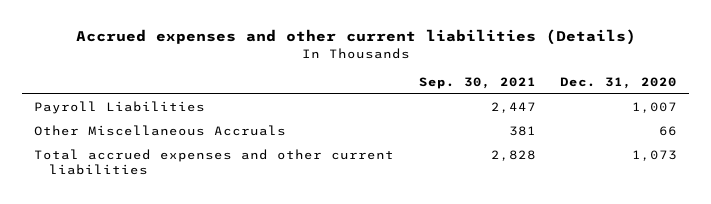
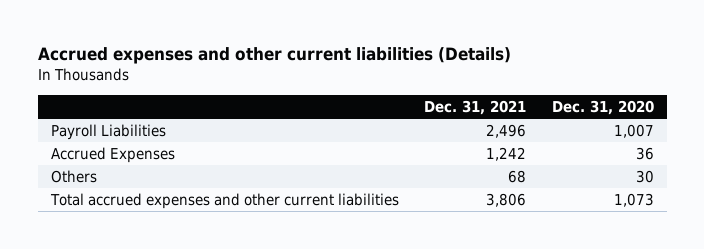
[418,77,536,90] Sep. 30, 2021 -> none
none -> [424,99,527,115] Dec. 31, 2021
none -> [50,146,175,163] Accrued Expenses
[34,125,287,137] Other Miscellaneous Accruals -> [50,169,97,183] Others
[658,126,677,137] 66 -> [635,169,654,183] 30

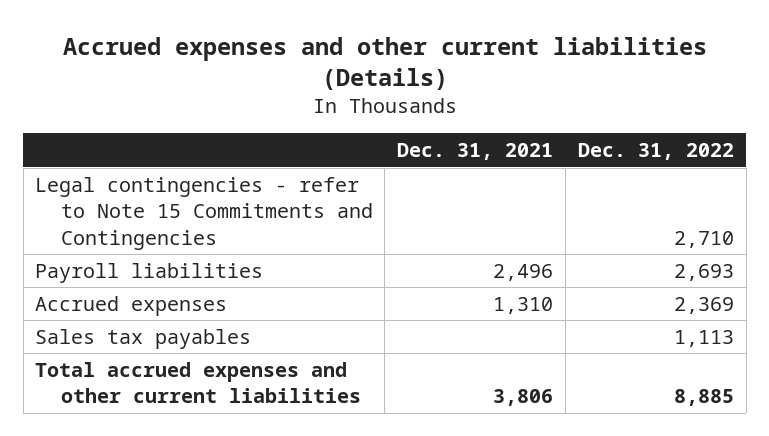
[551,99,654,115] Dec. 31, 2020 -> none
none -> [577,143,734,161] Dec. 31, 2022
[50,169,97,183] Others -> none
none -> [35,176,373,250] Legal contingencies - refer to Note 15 Commitments and Contingencies
[50,123,166,140] Payroll Liabilities -> [35,262,264,283] Payroll liabilities
[50,146,175,163] Accrued Expenses -> [35,295,228,316] Accrued expenses
[486,146,527,161] 1,242 -> [493,296,554,314] 1,310
none -> [35,328,252,349] Sales tax payables

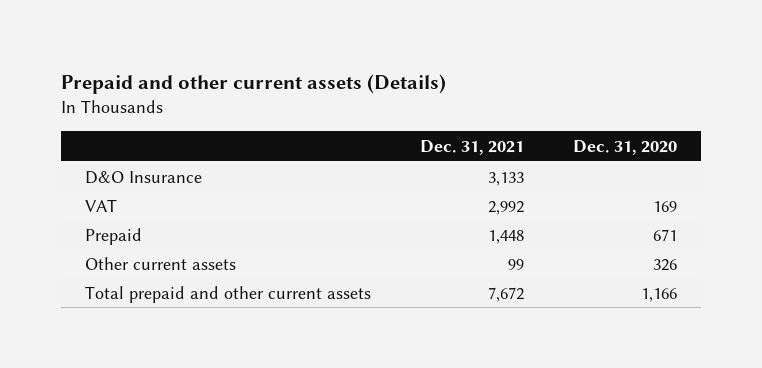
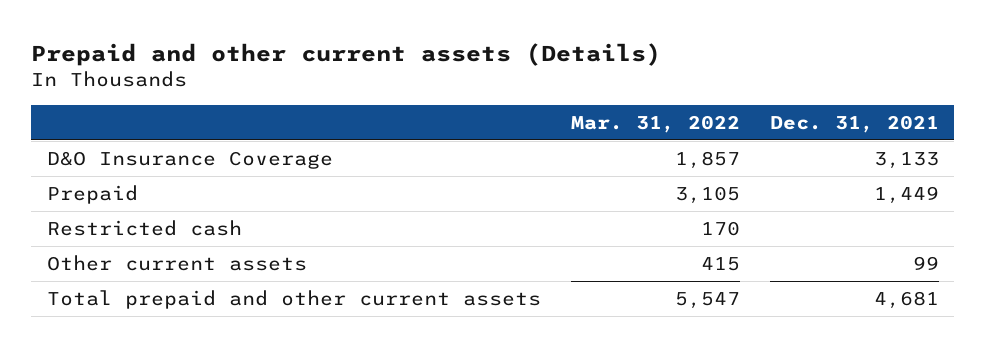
[572,139,677,155] Dec. 31, 2020 -> none
none -> [570,114,740,133] Mar. 31, 2022
[85,198,118,212] VAT -> none
[85,170,203,184] D&O Insurance -> [46,151,333,170] D&O Insurance Coverage
[488,229,525,244] 1,448 -> [873,186,939,205] 1,449
none -> [46,220,242,237] Restricted cash
[488,286,525,302] 7,672 -> [873,291,939,310] 4,681

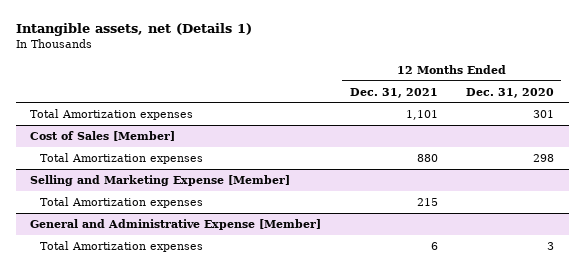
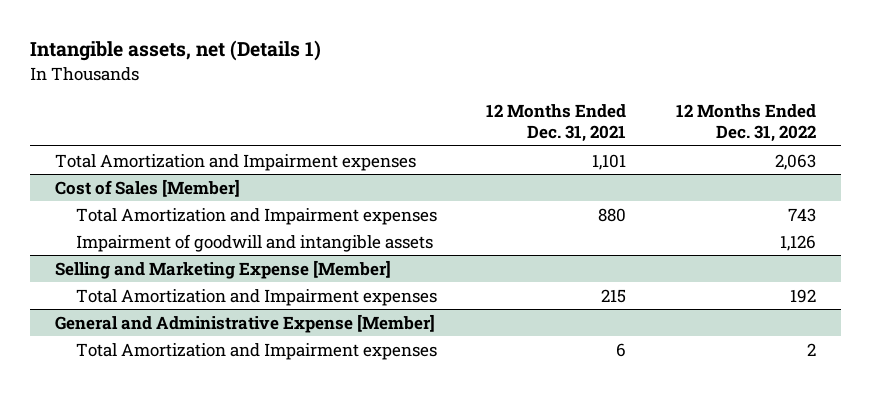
[466,87,555,98] Dec. 31, 2020 -> none
none -> [675,103,816,143] 12 Months Ended Dec. 31, 2022
[30,108,194,120] Total Amortization expenses -> [54,153,416,171] Total Amortization and Impairment expenses
[39,152,203,164] Total Amortization expenses -> [75,207,437,225] Total Amortization and Impairment expenses
none -> [75,233,433,252] Impairment of goodwill and intangible assets
[39,196,203,208] Total Amortization expenses -> [75,288,437,306] Total Amortization and Impairment expenses
[39,240,203,252] Total Amortization expenses -> [75,342,437,360] Total Amortization and Impairment expenses

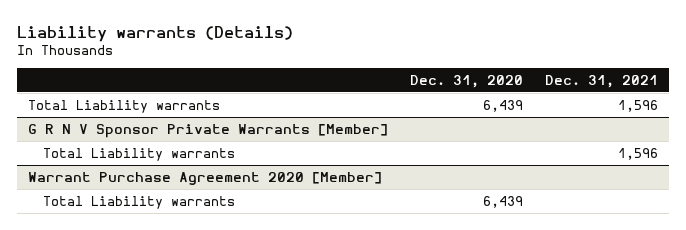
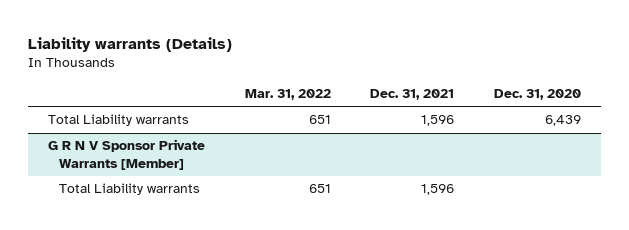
none -> [244,89,331,101] Mar. 31, 2022
[28,171,383,185] Warrant Purchase Agreement 2020 [Member] -> none
[43,195,236,209] Total Liability warrants -> none

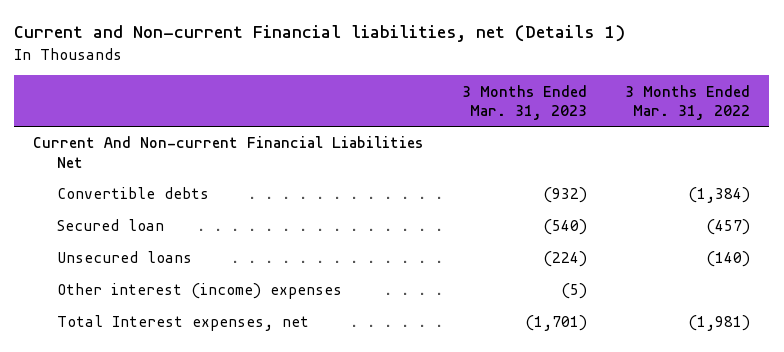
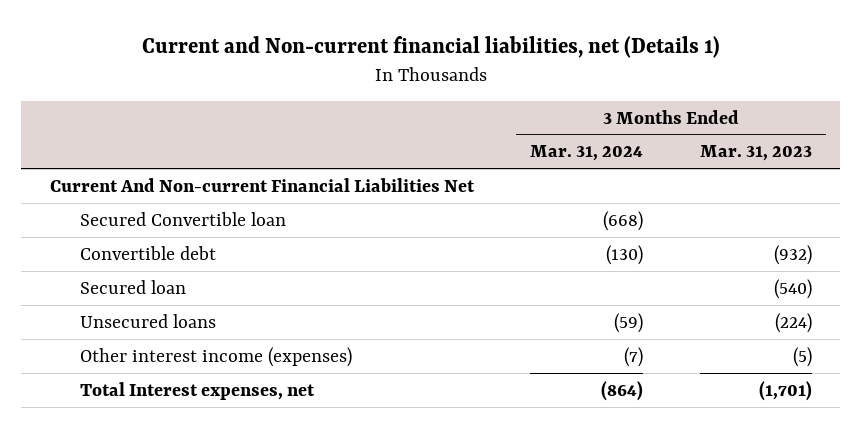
[14,25,626,43] Current and Non-current Financial liabilities, net (Details 1) -> [141,36,720,59] Current and Non-current financial liabilities, net (Details 1)
[625,84,751,121] 3 Months Ended Mar. 31, 2022 -> none
none -> [530,145,644,162] Mar. 31, 2024
none -> [79,211,286,226] Secured Convertible loan
[56,187,209,200] Convertible debts -> [79,245,216,260] Convertible debt
[56,283,342,300] Other interest (income) expenses -> [79,346,352,367] Other interest income (expenses)

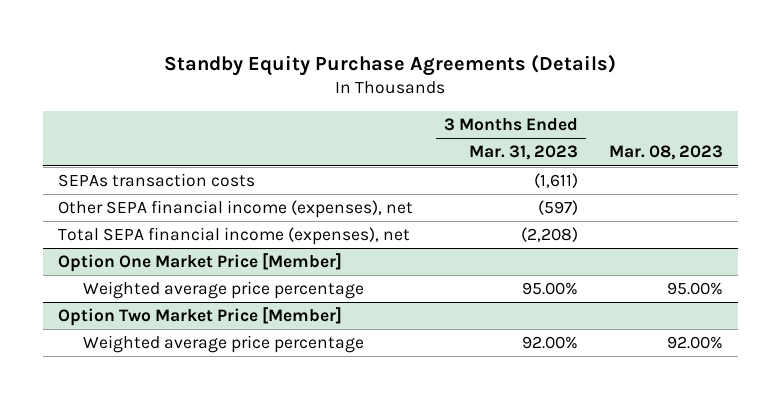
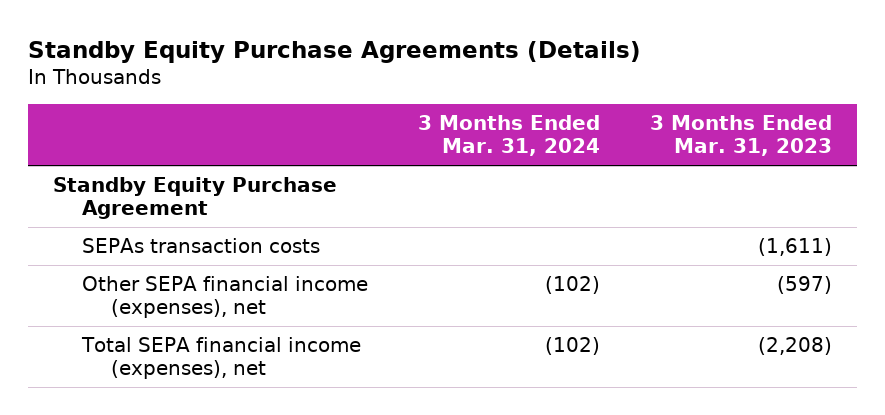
[608,145,723,161] Mar. 08, 2023 -> none
none -> [417,115,600,157] 3 Months Ended Mar. 31, 2024
none -> [52,177,337,220] Standby Equity Purchase Agreement
[58,253,343,273] Option One Market Price [Member] -> none
[82,281,364,300] Weighted average price percentage -> none
[58,307,343,327] Option Two Market Price [Member] -> none
[82,335,364,354] Weighted average price percentage -> none

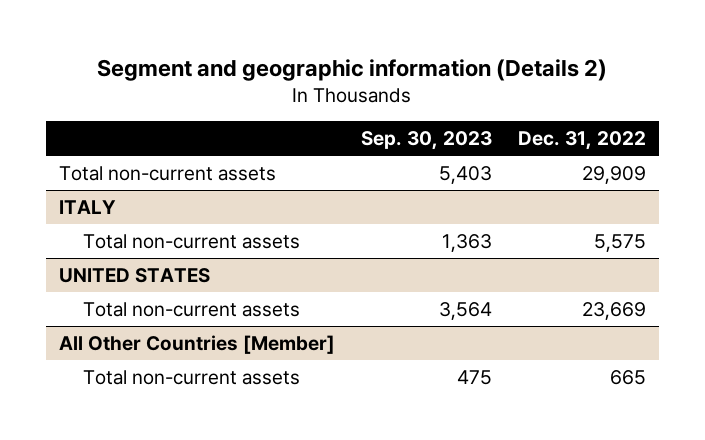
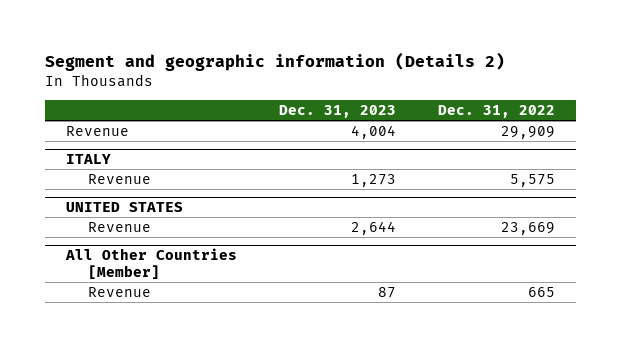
[360,131,492,151] Sep. 30, 2023 -> none
none -> [279,104,397,118] Dec. 31, 2023
[58,165,276,181] Total non-current assets -> [66,126,130,137] Revenue
[82,233,300,249] Total non-current assets -> [88,174,152,185] Revenue
[82,301,300,317] Total non-current assets -> [88,222,152,233] Revenue
[82,369,300,385] Total non-current assets -> [88,287,152,298] Revenue

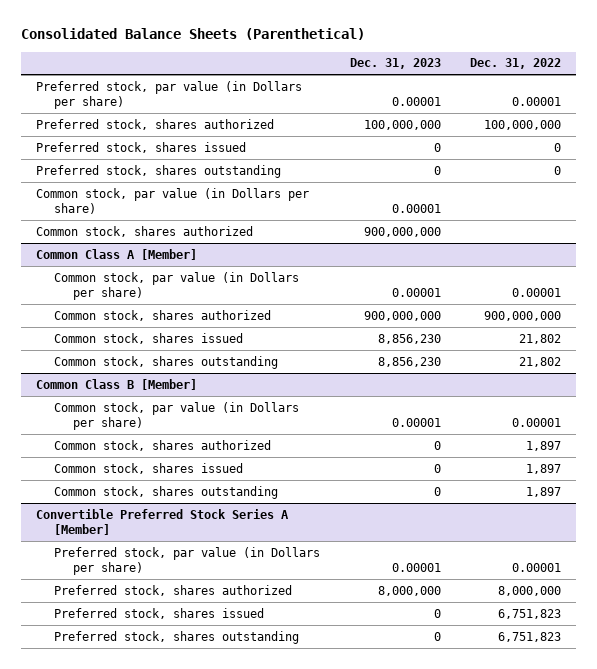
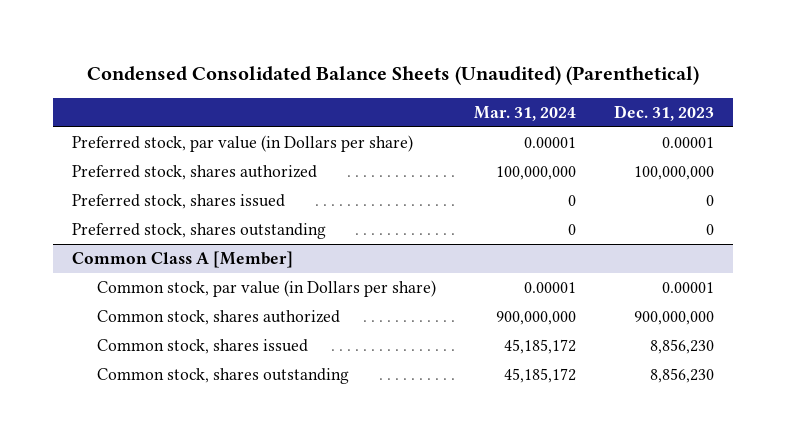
[20,28,365,41] Consolidated Balance Sheets (Parenthetical) -> [87,66,700,86] Condensed Consolidated Balance Sheets (Unaudited) (Parenthetical)
[470,58,562,70] Dec. 31, 2022 -> none
none -> [473,105,576,121] Mar. 31, 2024
[35,187,309,214] Common stock, par value (in Dollars per share) -> none
[35,225,253,237] Common stock, shares authorized -> none
[35,378,197,390] Common Class B [Member] -> none
[54,401,300,430] Common stock, par value (in Dollars per share) -> none
[54,439,272,451] Common stock, shares authorized -> none
[54,462,244,474] Common stock, shares issued -> none
[54,485,279,499] Common stock, shares outstanding -> none
[35,508,289,535] Convertible Preferred Stock Series A [Member] -> none
[54,546,321,575] Preferred stock, par value (in Dollars per share) -> none
[54,584,293,596] Preferred stock, shares authorized -> none
[54,607,265,619] Preferred stock, shares issued -> none
[54,630,300,644] Preferred stock, shares outstanding -> none

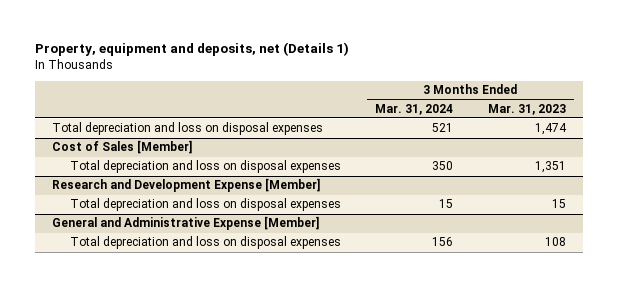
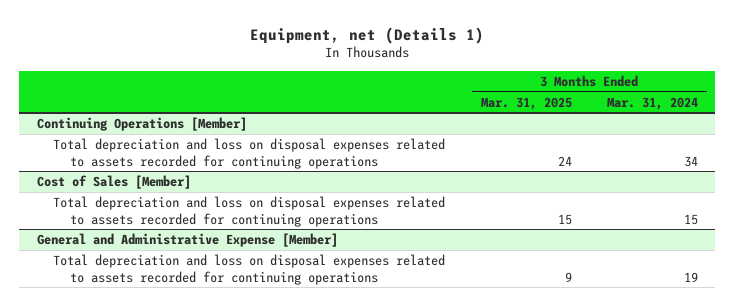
[34,41,349,56] Property, equipment and deposits, net (Details 1) -> [250,26,485,44] Equipment, net (Details 1)
[487,103,566,115] Mar. 31, 2023 -> none
none -> [480,96,572,110] Mar. 31, 2025
none -> [37,117,248,132] Continuing Operations [Member]
[51,122,323,136] Total depreciation and loss on disposal expenses -> [53,138,446,169] Total depreciation and loss on disposal expenses related to assets recorded for continuing operations
[432,123,454,133] 521 -> [683,155,698,167] 34
[51,178,320,193] Research and Development Expense [Member] -> none
[70,198,342,212] Total depreciation and loss on disposal expenses -> none
[70,160,342,174] Total depreciation and loss on disposal expenses -> [53,196,446,227] Total depreciation and loss on disposal expenses related to assets recorded for continuing operations
[432,161,454,171] 350 -> [683,213,698,225] 15
[70,236,342,250] Total depreciation and loss on disposal expenses -> [53,254,446,285] Total depreciation and loss on disposal expenses related to assets recorded for continuing operations
[432,237,454,247] 156 -> [683,271,698,282] 19

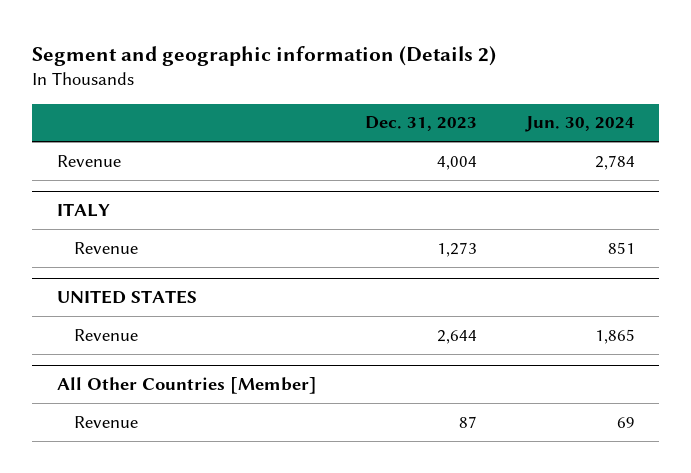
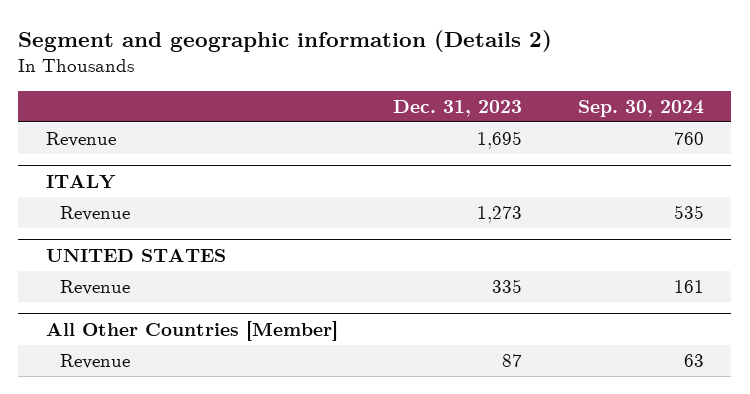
[524,116,635,133] Jun. 30, 2024 -> none
none -> [577,99,704,117] Sep. 30, 2024
[437,155,478,170] 4,004 -> [477,130,523,149] 1,695
[437,329,478,344] 2,644 -> [492,278,523,293] 335

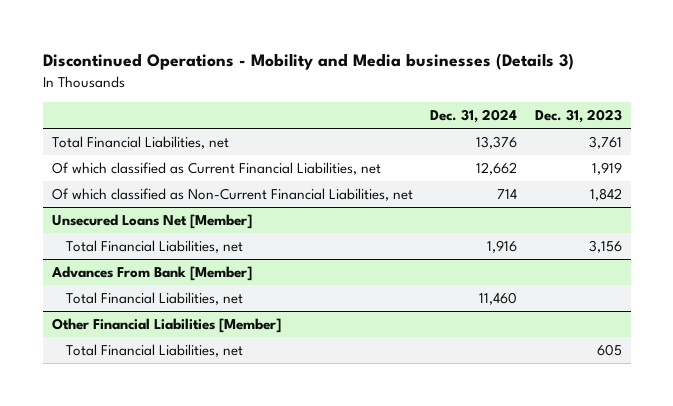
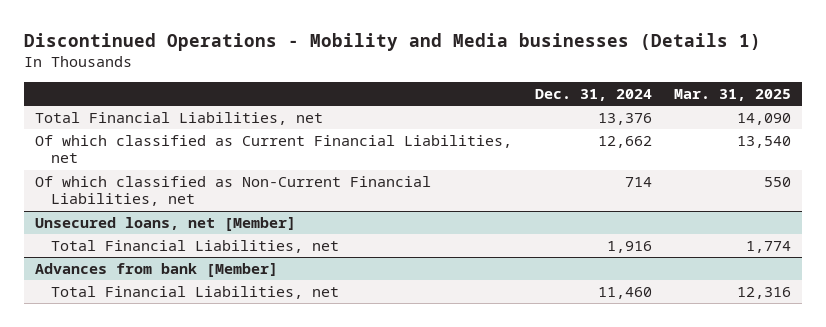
[42,53,574,71] Discontinued Operations - Mobility and Media businesses (Details 3) -> [23,33,761,52] Discontinued Operations - Mobility and Media businesses (Details 1)
[534,109,622,124] Dec. 31, 2023 -> none
none -> [674,89,792,102] Mar. 31, 2025
[51,214,252,230] Unsecured Loans Net [Member] -> [34,216,296,231] Unsecured loans, net [Member]
[50,266,252,282] Advances From Bank [Member] -> [34,262,278,277] Advances from bank [Member]
[51,318,281,334] Other Financial Liabilities [Member] -> none
[65,344,243,358] Total Financial Liabilities, net -> none

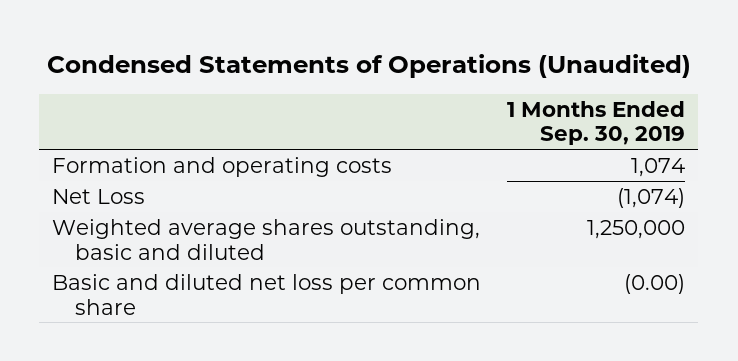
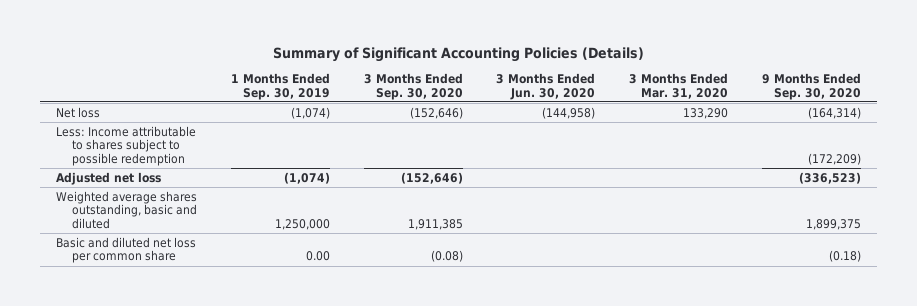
[46,53,691,78] Condensed Statements of Operations (Unaudited) -> [272,46,644,62] Summary of Significant Accounting Policies (Details)
none -> [363,73,463,100] 3 Months Ended Sep. 30, 2020
none -> [496,73,596,100] 3 Months Ended Jun. 30, 2020
none -> [629,73,729,99] 3 Months Ended Mar. 31, 2020
none -> [761,73,861,100] 9 Months Ended Sep. 30, 2020
[52,156,393,177] Formation and operating costs -> none
[52,188,146,204] Net Loss -> [56,106,101,118] Net loss
none -> [56,125,197,166] Less: Income attributable to shares subject to possible redemption
none -> [56,171,162,185] Adjusted net loss
[624,273,686,294] (0.00) -> [306,251,331,262] 0.00

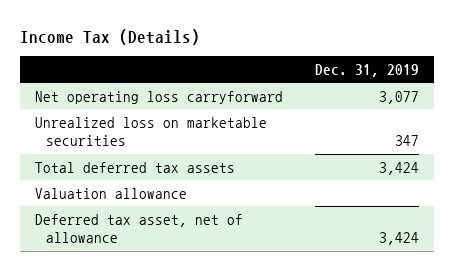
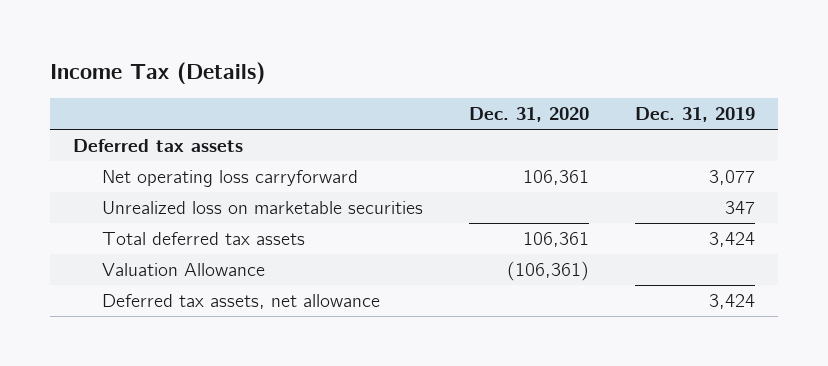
none -> [469,107,590,123] Dec. 31, 2020
none -> [73,138,244,152] Deferred tax assets
[35,187,188,199] Valuation allowance -> [102,262,266,276] Valuation Allowance
[35,213,244,243] Deferred tax asset, net of allowance -> [102,293,381,309] Deferred tax assets, net allowance

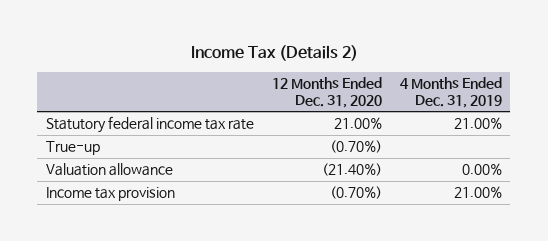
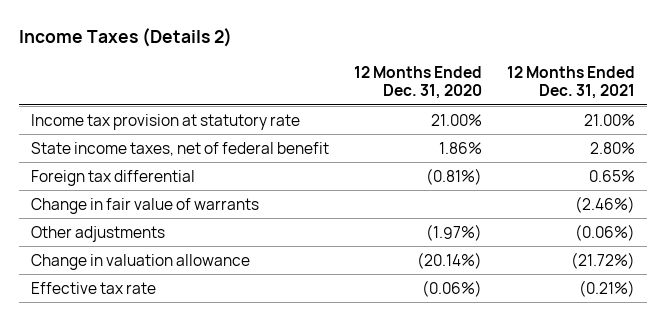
[190,45,358,62] Income Tax (Details 2) -> [18,27,232,47] Income Taxes (Details 2)
[399,77,502,108] 4 Months Ended Dec. 31, 2019 -> none
none -> [506,65,635,100] 12 Months Ended Dec. 31, 2021
[46,141,101,156] True-up -> none
[46,116,255,134] Statutory federal income tax rate -> [31,113,301,130] Income tax provision at statutory rate
none -> [31,141,330,156] State income taxes, net of federal benefit
none -> [31,169,196,186] Foreign tax differential
none -> [31,197,260,214] Change in fair value of warrants
none -> [31,225,166,242] Other adjustments
[46,163,174,177] Valuation allowance -> [31,253,251,270] Change in valuation allowance
[321,163,382,177] (21.40%) -> [417,251,483,269] (20.14%)
[46,187,176,202] Income tax provision -> [31,281,157,294] Effective tax rate
[329,186,382,200] (0.70%) -> [422,279,483,297] (0.06%)

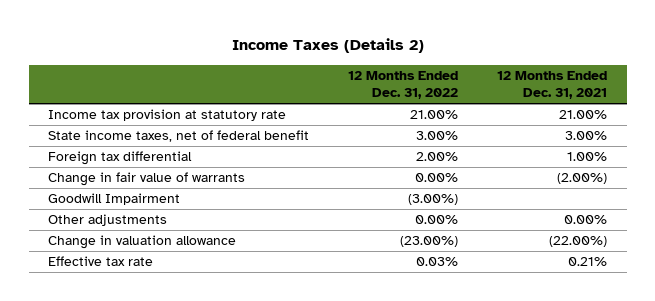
[354,65,483,100] 12 Months Ended Dec. 31, 2020 -> none
none -> [348,70,459,100] 12 Months Ended Dec. 31, 2022
[589,141,635,154] 2.80% -> [565,131,608,141] 3.00%
[588,169,635,182] 0.65% -> [567,152,608,162] 1.00%
[574,195,635,213] (2.46%) -> [557,173,608,185] (2.00%)
none -> [48,193,181,206] Goodwill Impairment
[574,223,635,241] (0.06%) -> [564,215,608,225] 0.00%
[570,251,635,269] (21.72%) -> [549,236,608,248] (22.00%)
[578,279,635,297] (0.21%) -> [568,257,608,267] 0.21%

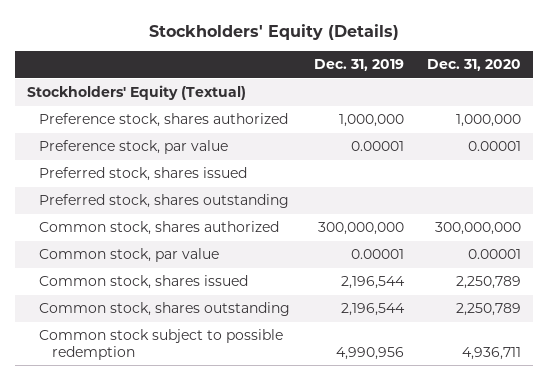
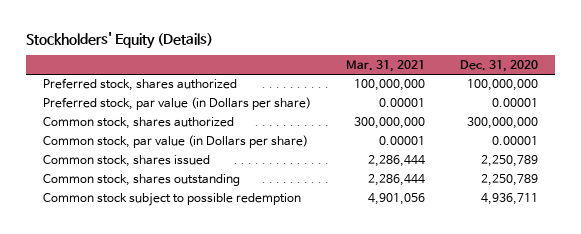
[313,59,404,72] Dec. 31, 2019 -> none
none -> [345,59,425,72] Mar. 31, 2021
[26,85,246,101] Stockholders' Equity (Textual) -> none
[39,167,248,182] Preferred stock, shares issued -> none
[39,194,290,209] Preferred stock, shares outstanding -> none
[39,113,289,128] Preference stock, shares authorized -> [43,78,238,92] Preferred stock, shares authorized
[456,114,522,128] 1,000,000 -> [466,79,538,92] 100,000,000
[39,140,229,155] Preference stock, par value -> [43,97,312,111] Preferred stock, par value (in Dollars per share)
[39,248,220,263] Common stock, par value -> [43,135,309,149] Common stock, par value (in Dollars per share)

